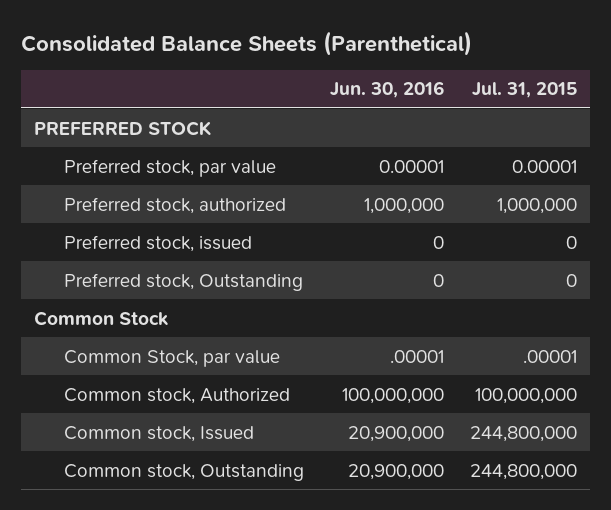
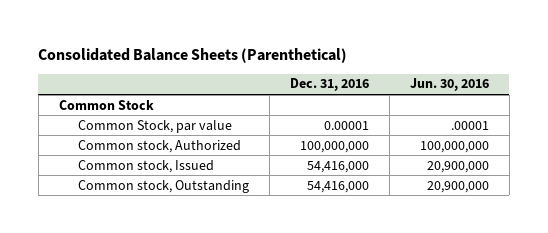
[472,82,578,99] Jul. 31, 2015 -> none
none -> [290,78,370,92] Dec. 31, 2016
[33,120,211,136] PREFERRED STOCK -> none
[63,158,276,177] Preferred stock, par value -> none
[63,196,286,214] Preferred stock, authorized -> none
[63,234,252,252] Preferred stock, issued -> none
[63,272,303,291] Preferred stock, Outstanding -> none

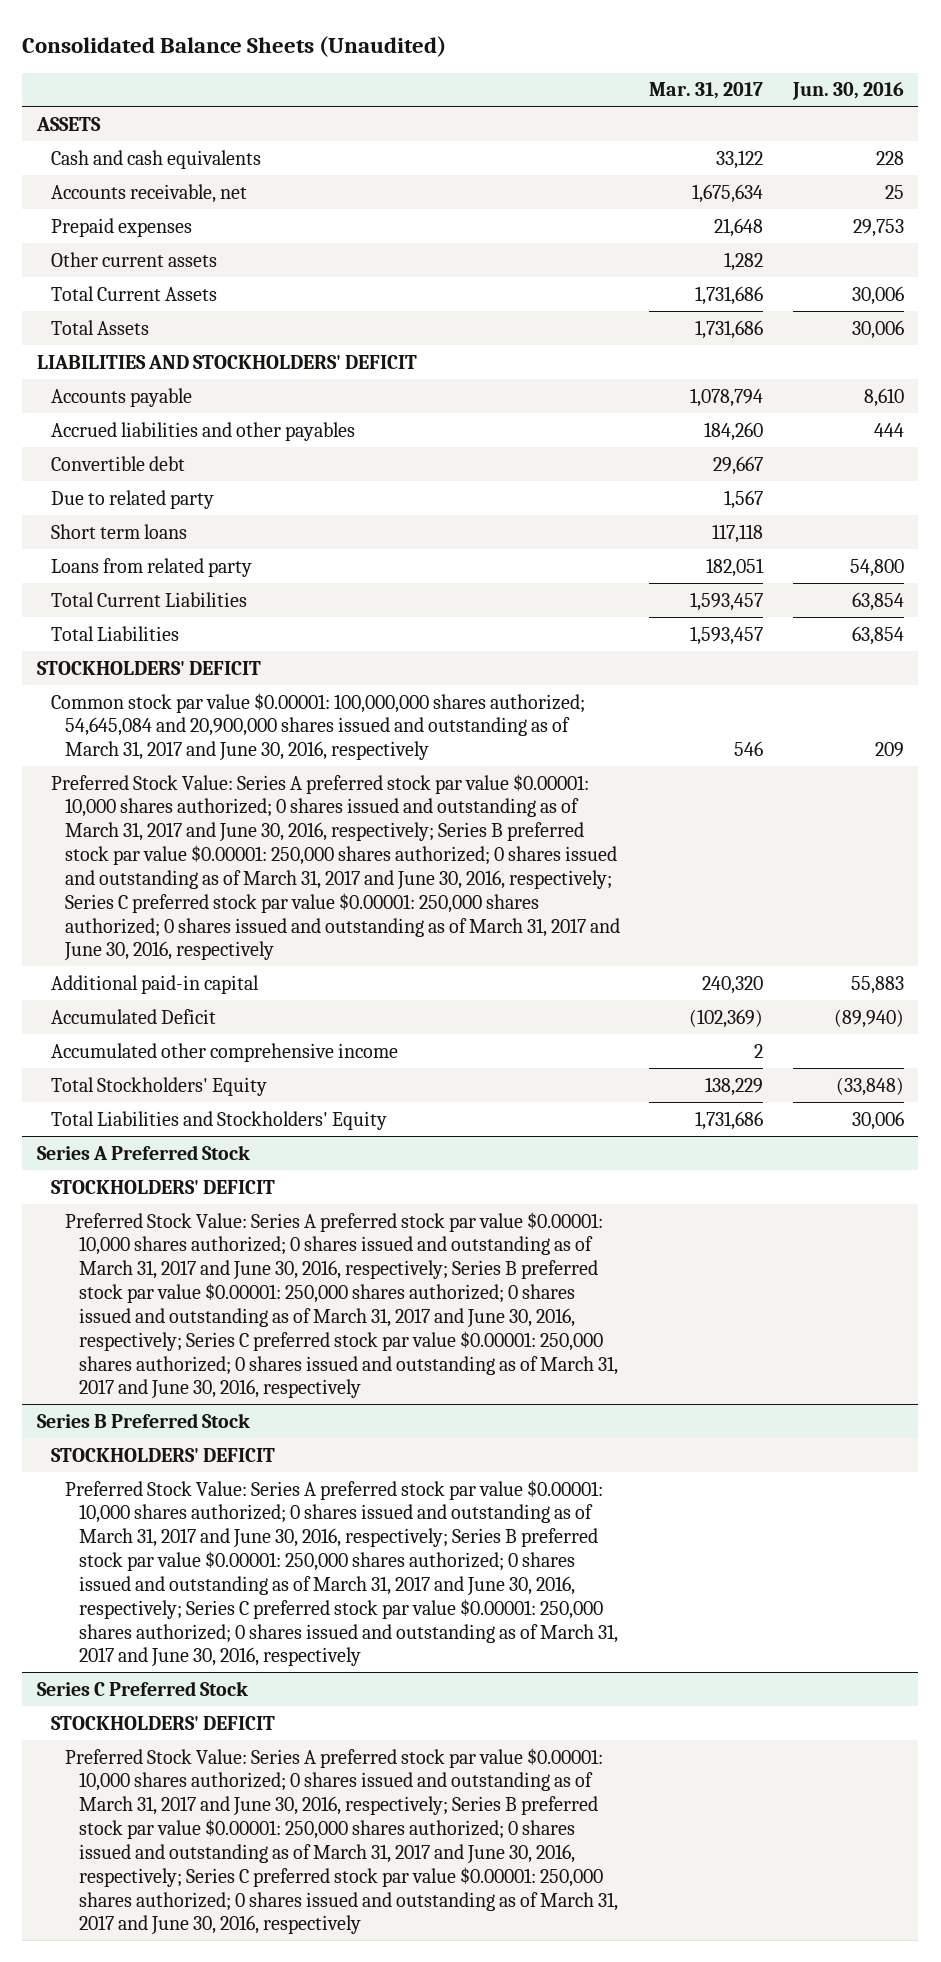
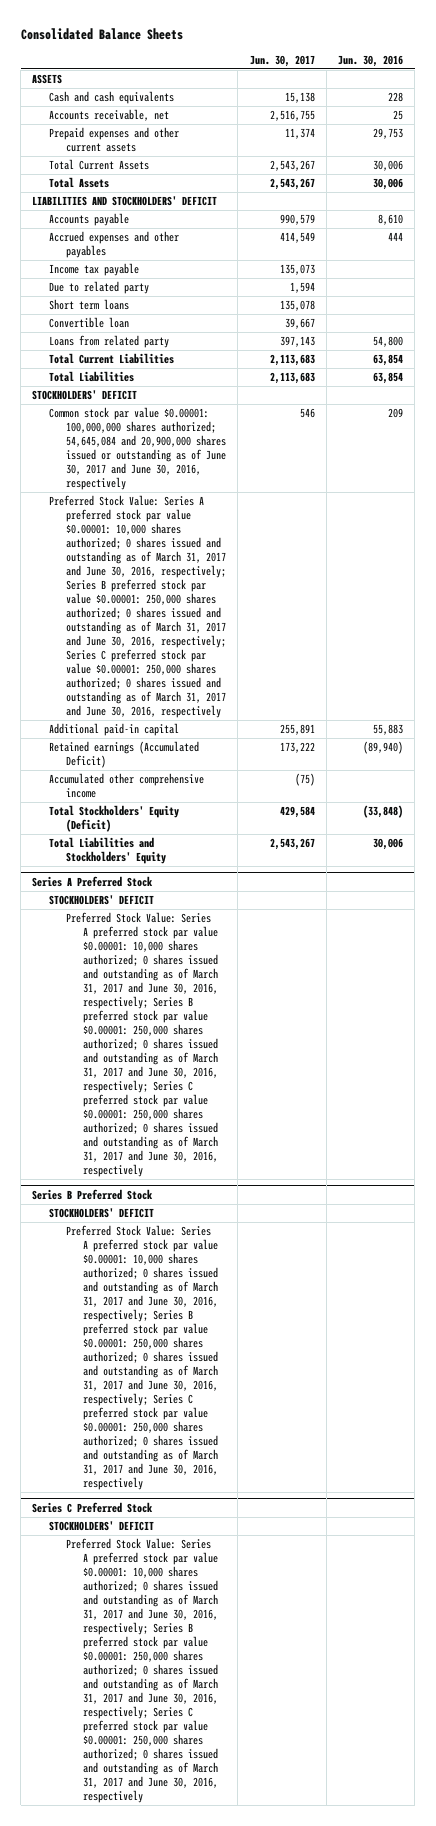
[22,35,447,57] Consolidated Balance Sheets (Unaudited) -> [20,27,183,40] Consolidated Balance Sheets
[649,82,764,100] Mar. 31, 2017 -> none
none -> [249,54,315,67] Jun. 30, 2017
[50,251,217,267] Other current assets -> none
[50,217,192,237] Prepaid expenses -> [49,127,180,153] Prepaid expenses and other current assets
[50,455,185,471] Convertible debt -> none
[50,421,355,441] Accrued liabilities and other payables -> [49,231,180,259] Accrued expenses and other payables
none -> [49,263,140,277] Income tax payable
none -> [49,317,130,329] Convertible loan
[50,692,585,762] Common stock par value $0.00001: 100,000,000 shares authorized; 54,645,084 and 20,900,000 shares issued and outstanding as of March 31, 2017 and June 30, 2016, respectively -> [49,407,227,491] Common stock par value $0.00001: 100,000,000 shares authorized; 54,645,084 and 20,900,000 shares issued or outstanding as of June 30, 2017 and June 30, 2016, respectively
[50,1008,216,1024] Accumulated Deficit -> [49,741,200,769] Retained earnings (Accumulated Deficit)
[50,1076,267,1096] Total Stockholders' Equity -> [49,805,180,833] Total Stockholders' Equity (Deficit)

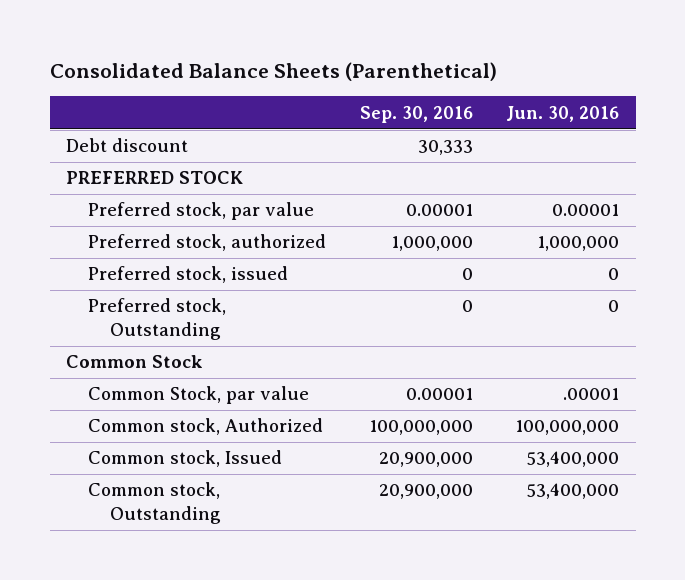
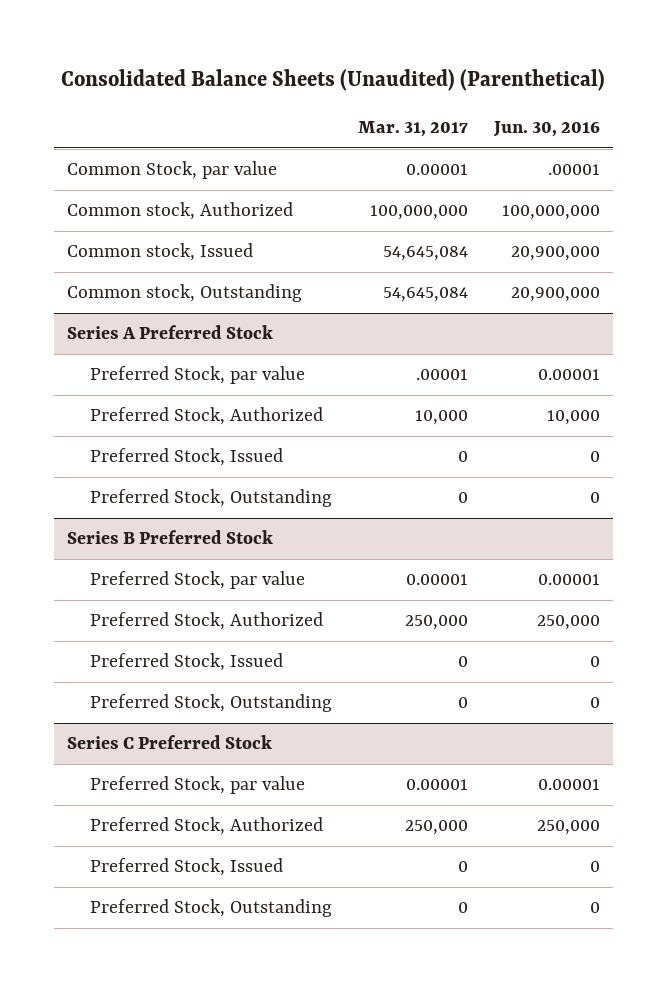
[49,61,497,81] Consolidated Balance Sheets (Parenthetical) -> [61,68,606,91] Consolidated Balance Sheets (Unaudited) (Parenthetical)
[359,105,473,123] Sep. 30, 2016 -> none
none -> [357,121,468,138] Mar. 31, 2017
[66,138,189,153] Debt discount -> none
[66,171,244,185] PREFERRED STOCK -> none
[88,202,315,221] Preferred stock, par value -> none
[88,234,327,252] Preferred stock, authorized -> none
[88,266,289,284] Preferred stock, issued -> none
[88,298,227,340] Preferred stock, Outstanding -> none
[66,355,204,369] Common Stock -> none
[526,451,620,468] 53,400,000 -> [511,246,601,262] 20,900,000
[526,483,620,500] 53,400,000 -> [511,287,601,303] 20,900,000
none -> [66,325,273,340] Series A Preferred Stock
none -> [89,366,305,385] Preferred Stock, par value
none -> [89,407,323,426] Preferred Stock, Authorized
none -> [89,448,283,467] Preferred Stock, Issued
none -> [89,489,332,508] Preferred Stock, Outstanding
none -> [66,530,273,545] Series B Preferred Stock
none -> [89,571,305,590] Preferred Stock, par value
none -> [89,612,323,631] Preferred Stock, Authorized
none -> [89,653,283,672] Preferred Stock, Issued
none -> [89,694,332,713] Preferred Stock, Outstanding
none -> [66,735,272,750] Series C Preferred Stock
none -> [89,776,305,795] Preferred Stock, par value
none -> [89,817,323,836] Preferred Stock, Authorized
none -> [89,858,283,877] Preferred Stock, Issued
none -> [89,899,332,918] Preferred Stock, Outstanding

